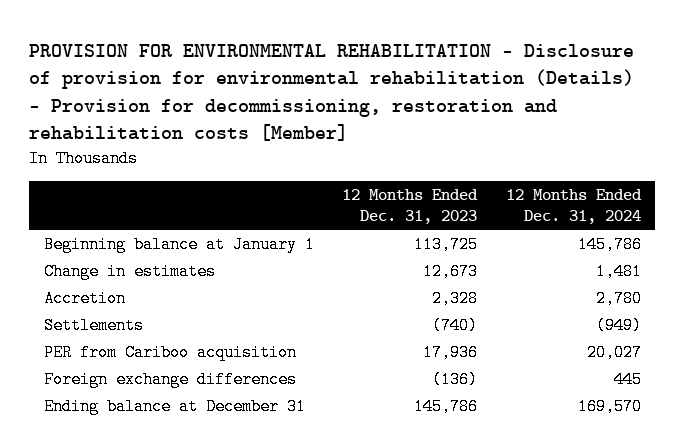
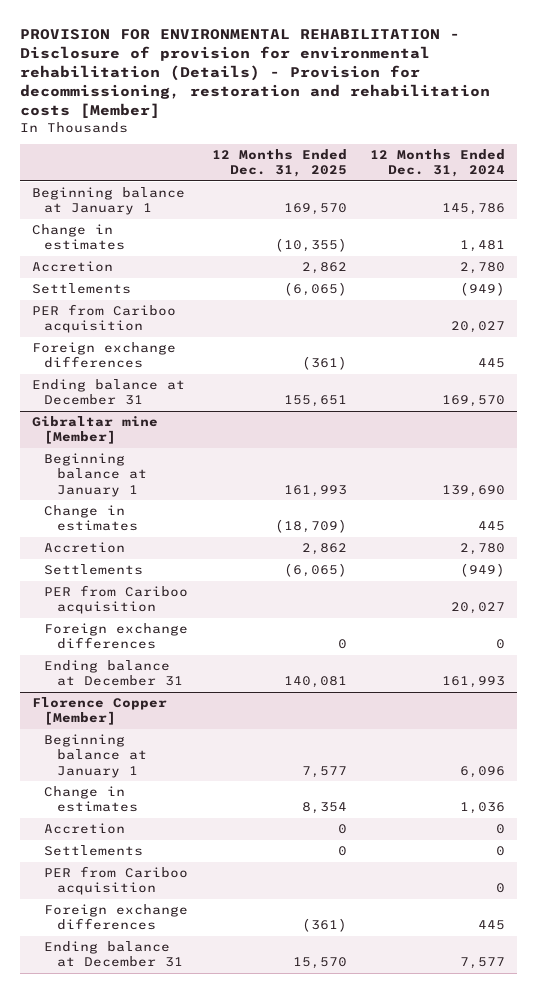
[342,189,479,224] 12 Months Ended Dec. 31, 2023 -> none
none -> [211,149,347,178] 12 Months Ended Dec. 31, 2025
none -> [31,416,158,445] Gibraltar mine [Member]
none -> [44,453,147,497] Beginning balance at January 1
none -> [44,505,138,532] Change in estimates
none -> [44,542,126,554] Accretion
none -> [44,564,144,576] Settlements
none -> [44,585,189,615] PER from Cariboo acquisition
none -> [44,623,189,650] Foreign exchange differences
none -> [44,660,183,687] Ending balance at December 31
none -> [31,697,167,726] Florence Copper [Member]
none -> [44,734,147,778] Beginning balance at January 1
none -> [44,786,138,813] Change in estimates
none -> [44,823,126,835] Accretion
none -> [44,845,144,857] Settlements
none -> [44,866,189,896] PER from Cariboo acquisition
none -> [44,904,189,931] Foreign exchange differences
none -> [44,941,183,968] Ending balance at December 31

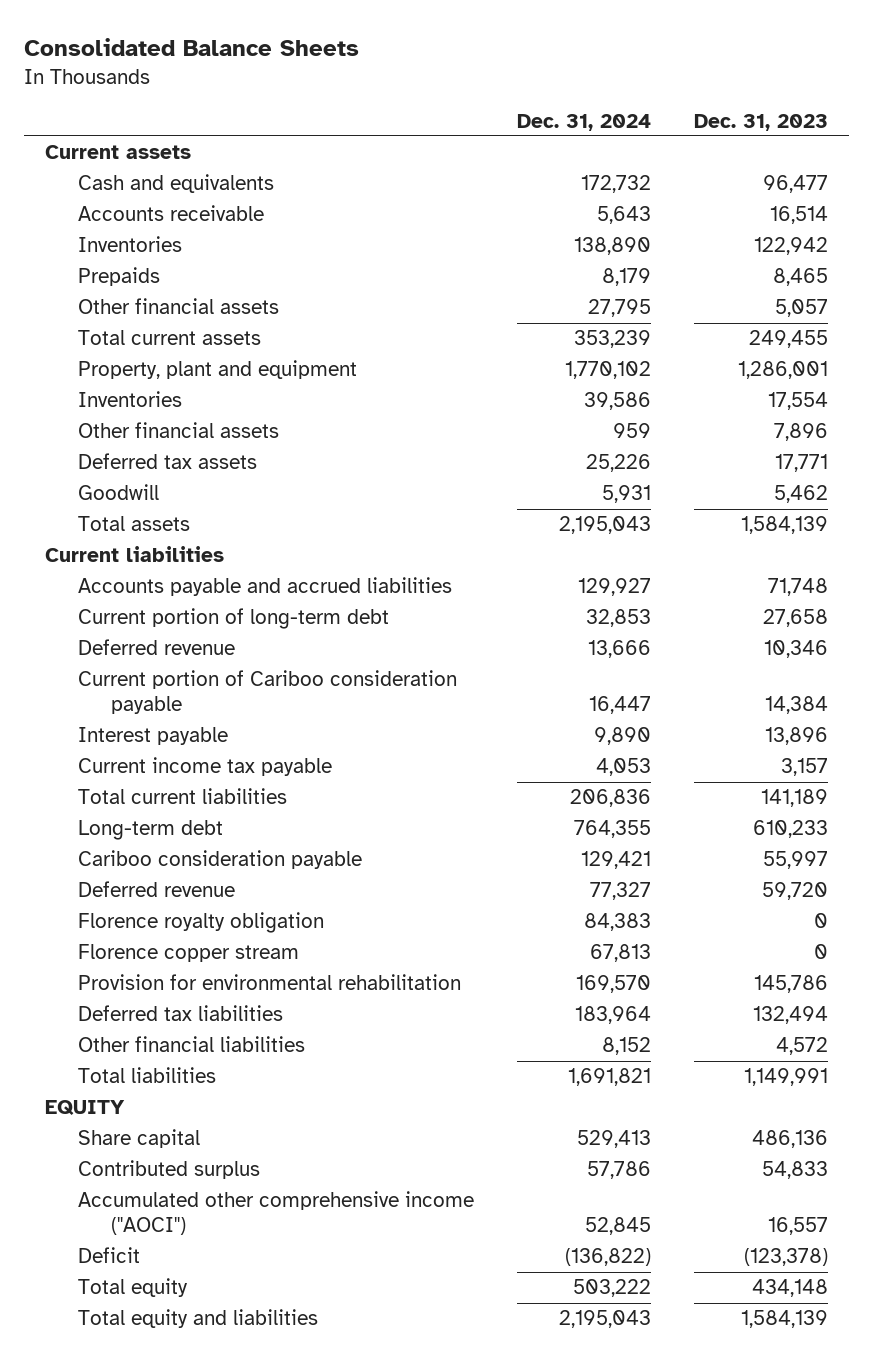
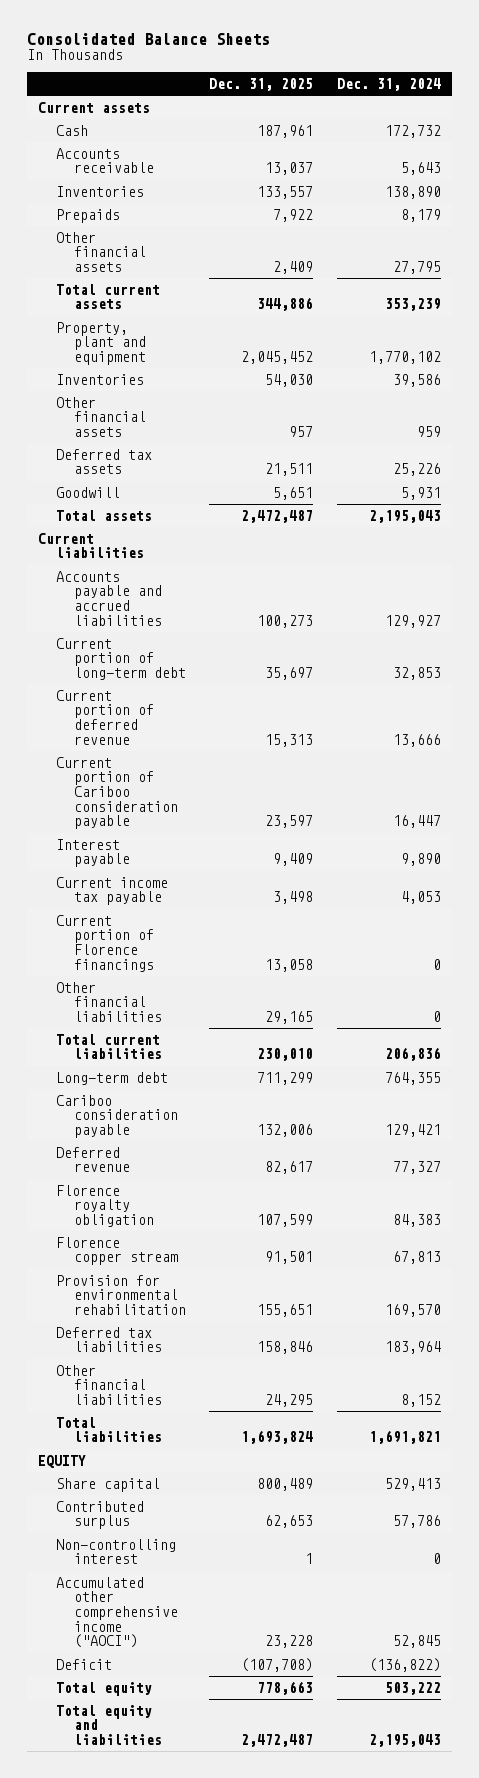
[693,113,828,131] Dec. 31, 2023 -> none
none -> [209,77,314,91] Dec. 31, 2025
[78,174,275,194] Cash and equivalents -> [56,124,89,136] Cash
[78,639,236,656] Deferred revenue -> [56,689,154,745] Current portion of deferred revenue
none -> [56,914,154,972] Current portion of Florence financings
none -> [56,981,162,1023] Other financial liabilities
none -> [56,1538,177,1565] Non-controlling interest

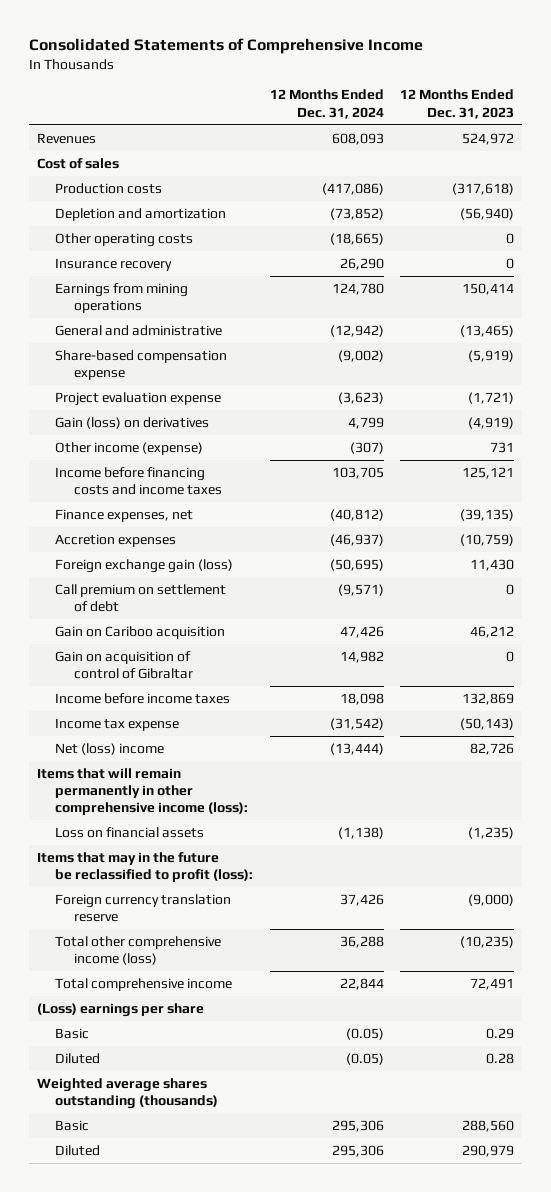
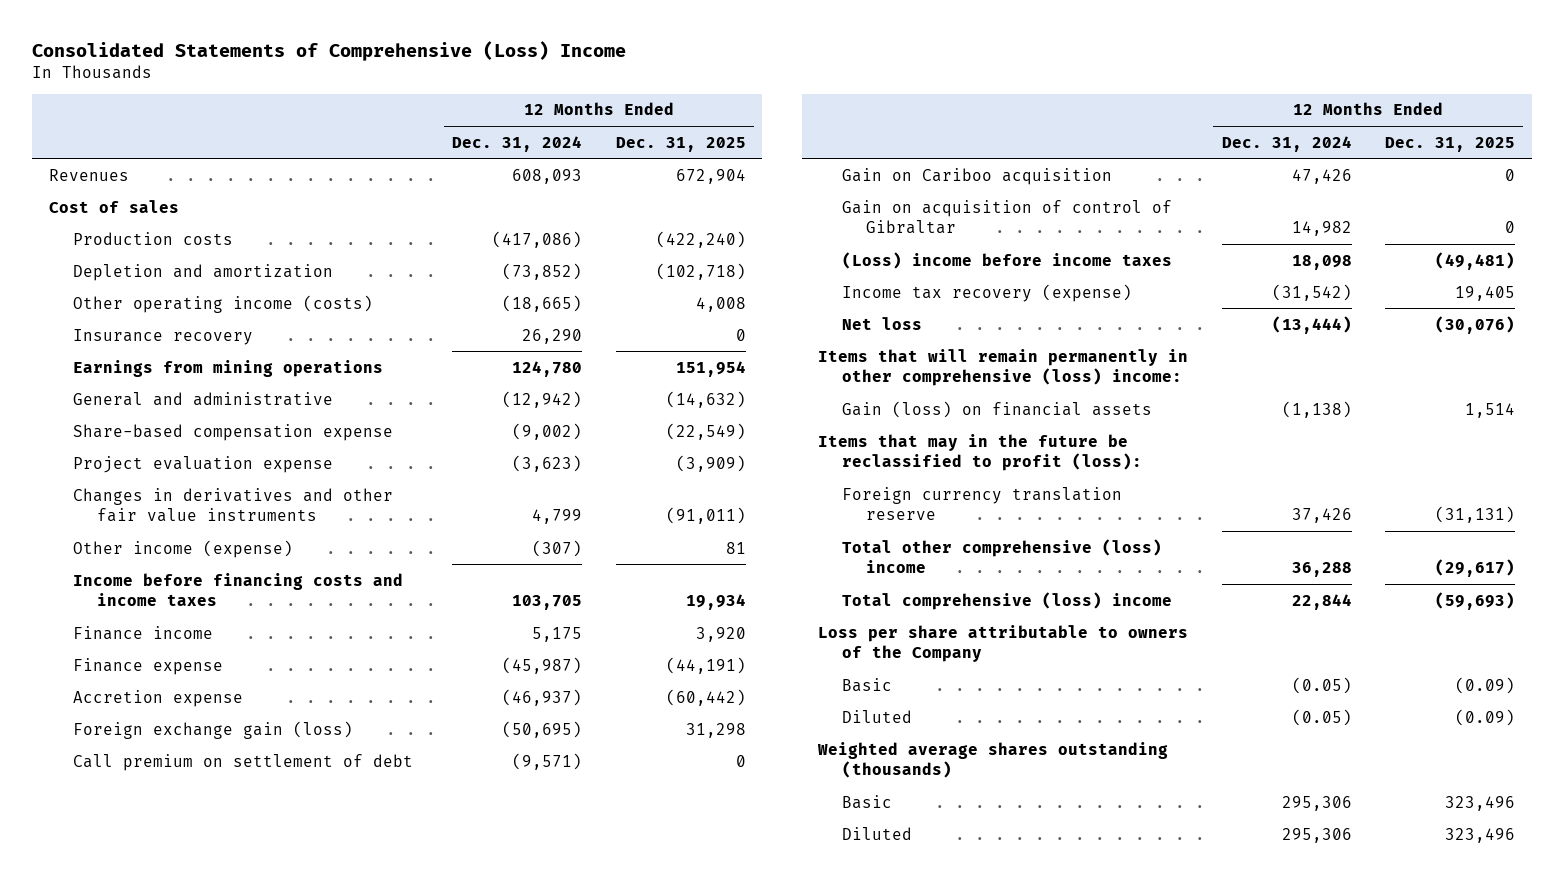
[28,38,423,55] Consolidated Statements of Comprehensive Income -> [32,40,627,61] Consolidated Statements of Comprehensive (Loss) Income
[399,89,514,119] 12 Months Ended Dec. 31, 2023 -> none
none -> [615,136,746,152] Dec. 31, 2025
[55,232,194,247] Other operating costs -> [72,294,373,313] Other operating income (costs)
[55,416,210,429] Gain (loss) on derivatives -> [72,487,393,523] Changes in derivatives and other fair value instruments
none -> [72,625,213,640] Finance income
[55,508,194,522] Finance expenses, net -> [72,657,223,675] Finance expense
[329,508,384,521] (40,812) -> [502,656,583,674] (45,987)
[55,533,177,547] Accretion expenses -> [72,689,243,707] Accretion expense
[55,692,231,704] Income before income taxes -> [842,251,1173,269] (Loss) income before income taxes
[55,717,180,731] Income tax expense -> [842,283,1133,302] Income tax recovery (expense)
[55,742,165,755] Net (loss) income -> [842,316,923,330] Net loss
[36,767,249,816] Items that will remain permanently in other comprehensive income (loss): -> [818,348,1189,387] Items that will remain permanently in other comprehensive (loss) income:
[55,826,205,838] Loss on financial assets -> [842,400,1153,418] Gain (loss) on financial assets
[55,935,222,966] Total other comprehensive income (loss) -> [842,538,1163,574] Total other comprehensive (loss) income
[55,977,233,991] Total comprehensive income -> [842,591,1173,610] Total comprehensive (loss) income
[36,1002,204,1017] (Loss) earnings per share -> [818,624,1189,663] Loss per share attributable to owners of the Company

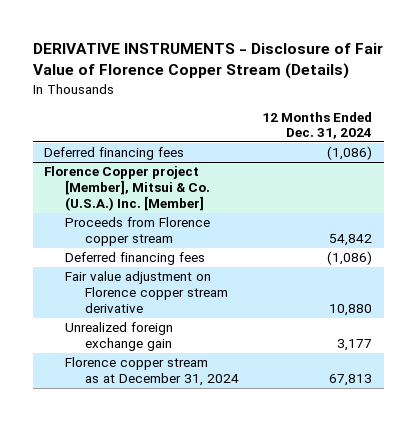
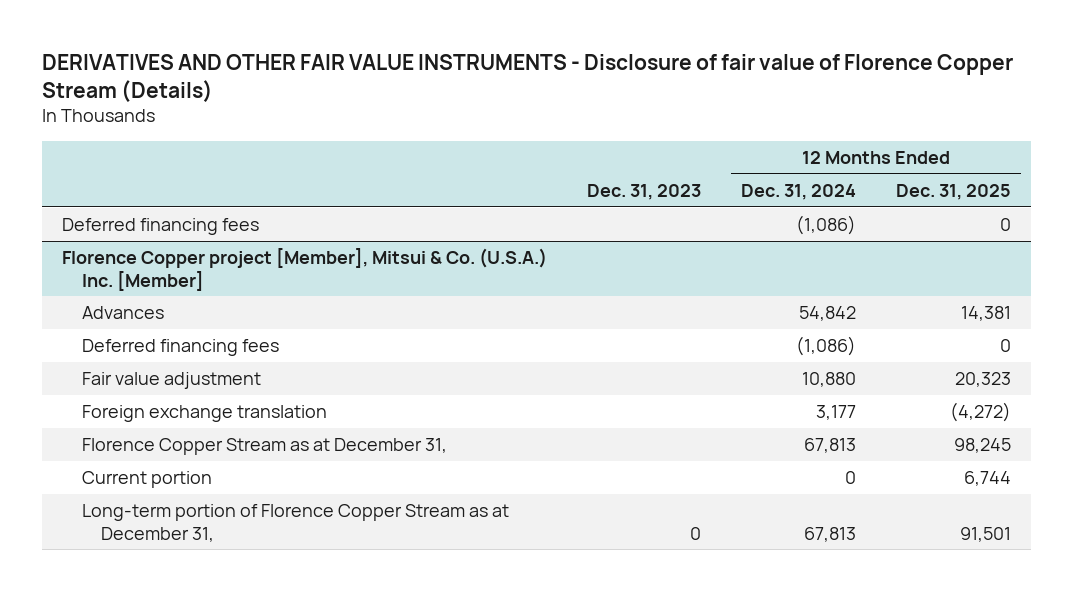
[32,42,383,80] DERIVATIVE INSTRUMENTS - Disclosure of Fair Value of Florence Copper Stream (Details) -> [41,53,1013,102] DERIVATIVES AND OTHER FAIR VALUE INSTRUMENTS - Disclosure of fair value of Florence Copper Stream (Details)
none -> [586,183,701,200] Dec. 31, 2023
none -> [896,183,1012,200] Dec. 31, 2025
[64,217,210,247] Proceeds from Florence copper stream -> [81,306,164,320] Advances
[64,271,229,313] Fair value adjustment on Florence copper stream derivative -> [81,372,261,390] Fair value adjustment
[64,322,173,352] Unrealized foreign exchange gain -> [81,405,327,423] Foreign exchange translation
none -> [81,438,447,456] Florence Copper Stream as at December 31,
none -> [81,471,212,489] Current portion
[64,357,240,387] Florence copper stream as at December 31, 2024 -> [81,504,509,542] Long-term portion of Florence Copper Stream as at December 31,

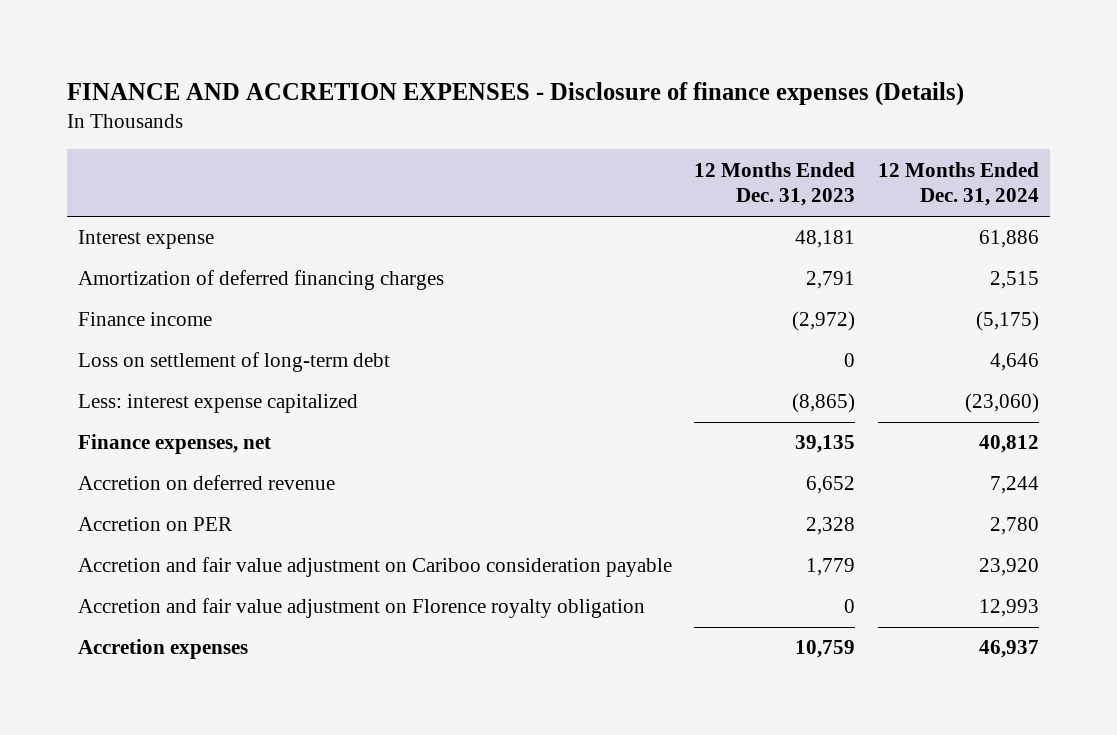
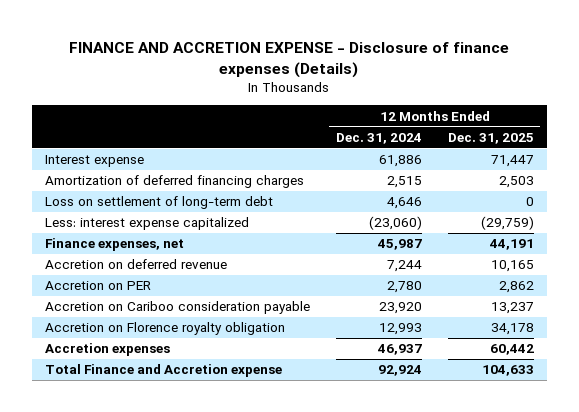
[66,81,964,106] FINANCE AND ACCRETION EXPENSES - Disclosure of finance expenses (Details) -> [69,41,510,78] FINANCE AND ACCRETION EXPENSE - Disclosure of finance expenses (Details)
[694,161,856,207] 12 Months Ended Dec. 31, 2023 -> none
none -> [447,132,534,144] Dec. 31, 2025
[78,312,213,327] Finance income -> none
[978,435,1039,454] 40,812 -> [376,239,422,251] 45,987
[78,557,673,578] Accretion and fair value adjustment on Cariboo consideration payable -> [45,301,311,315] Accretion on Cariboo consideration payable
[78,598,646,619] Accretion and fair value adjustment on Florence royalty obligation -> [45,322,286,336] Accretion on Florence royalty obligation
none -> [45,364,283,378] Total Finance and Accretion expense

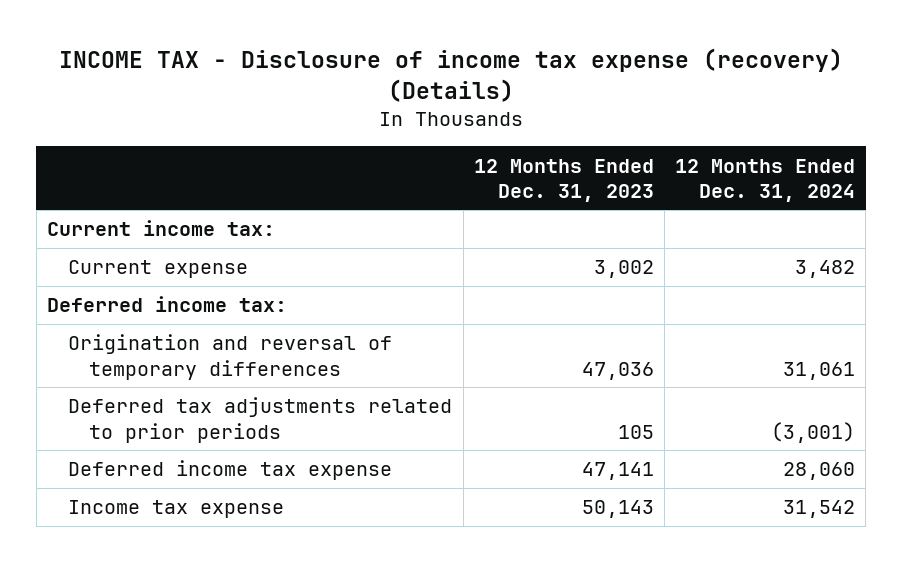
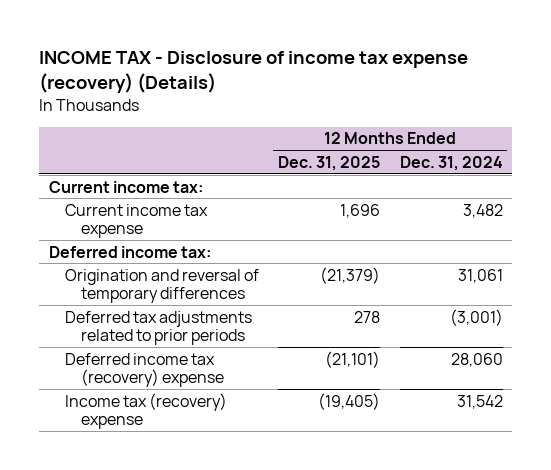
[473,158,654,203] 12 Months Ended Dec. 31, 2023 -> none
none -> [278,155,381,171] Dec. 31, 2025
[68,260,249,279] Current expense -> [64,203,208,239] Current income tax expense
[68,460,393,481] Deferred income tax expense -> [64,352,225,388] Deferred income tax (recovery) expense
[68,500,285,519] Income tax expense -> [64,392,227,430] Income tax (recovery) expense

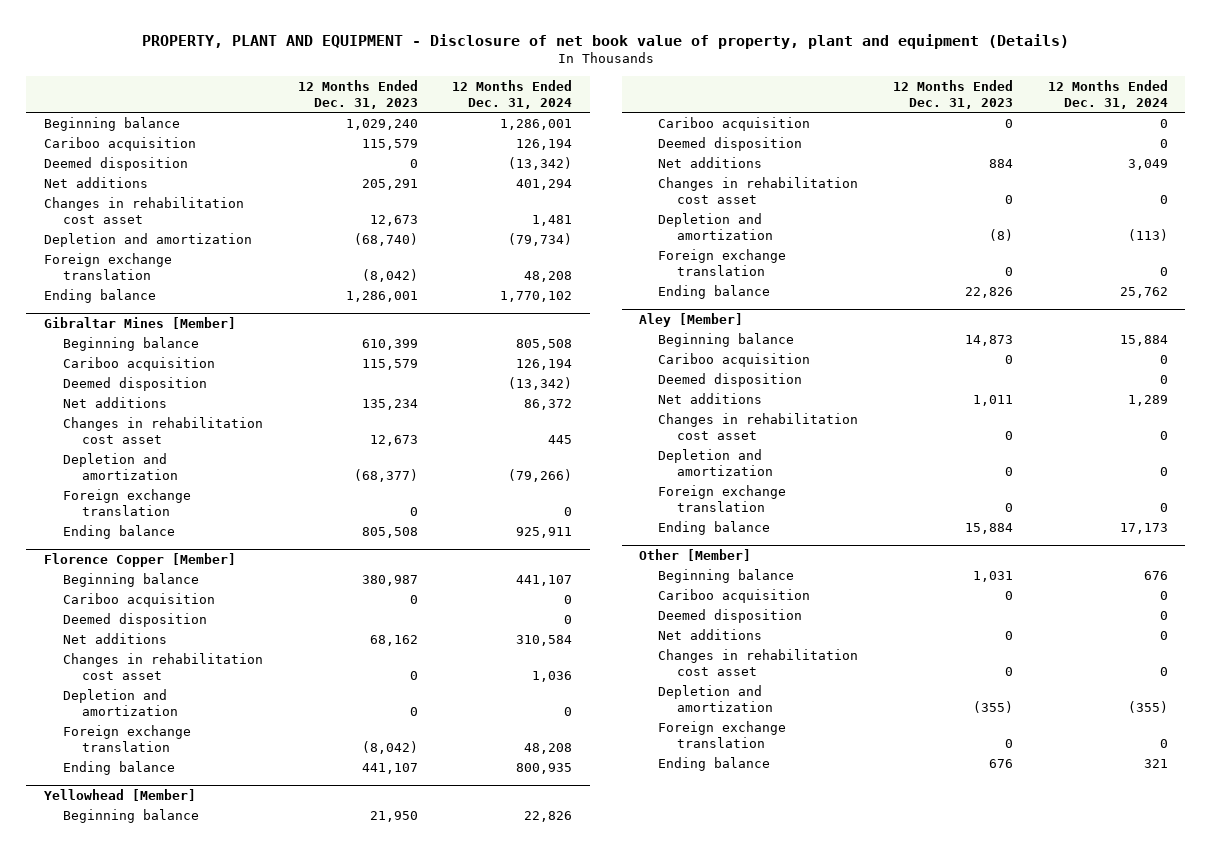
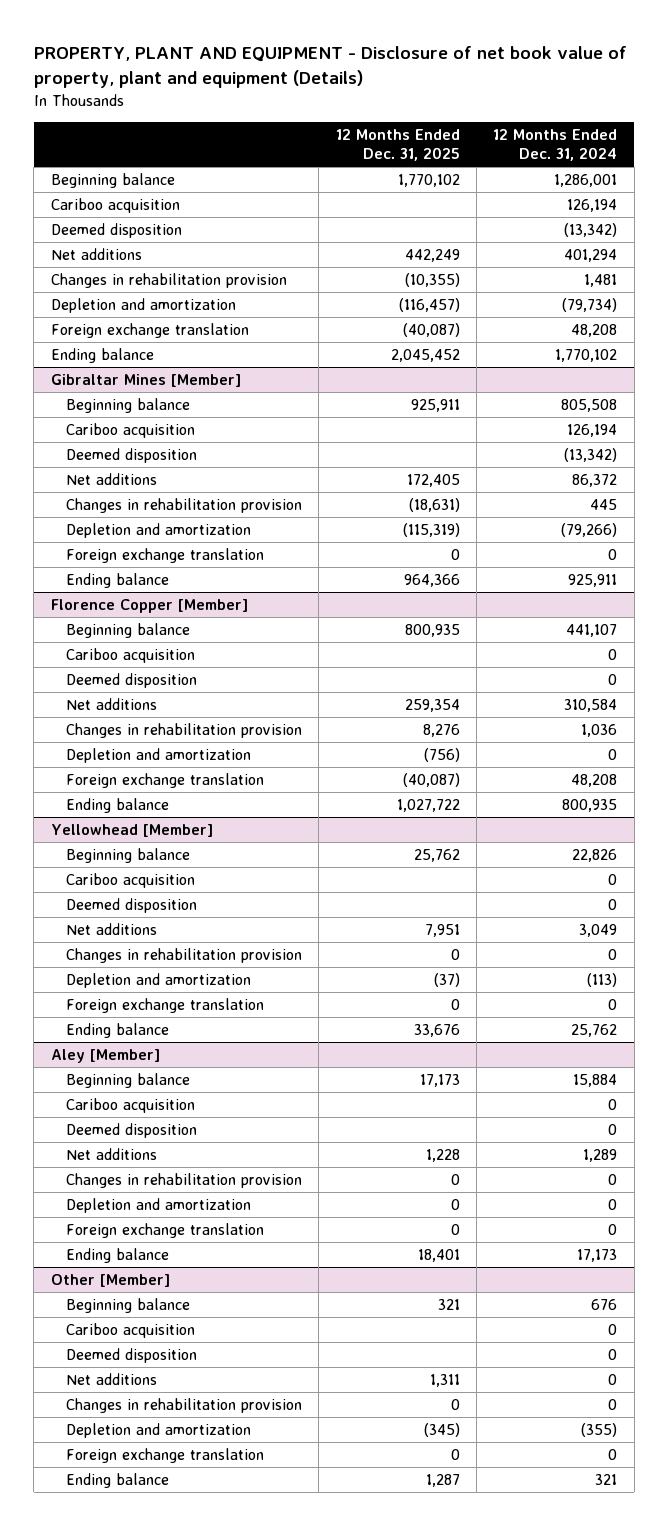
[297,79,418,109] 12 Months Ended Dec. 31, 2023 -> none
none -> [335,128,460,162] 12 Months Ended Dec. 31, 2025
[43,196,244,224] Changes in rehabilitation cost asset -> [50,272,287,288] Changes in rehabilitation provision
[62,416,263,444] Changes in rehabilitation cost asset -> [65,497,302,513] Changes in rehabilitation provision
[62,652,263,680] Changes in rehabilitation cost asset -> [65,722,302,738] Changes in rehabilitation provision
[658,176,859,204] Changes in rehabilitation cost asset -> [65,947,302,963] Changes in rehabilitation provision
[658,412,859,440] Changes in rehabilitation cost asset -> [65,1172,302,1188] Changes in rehabilitation provision
[658,648,859,676] Changes in rehabilitation cost asset -> [65,1397,302,1413] Changes in rehabilitation provision

